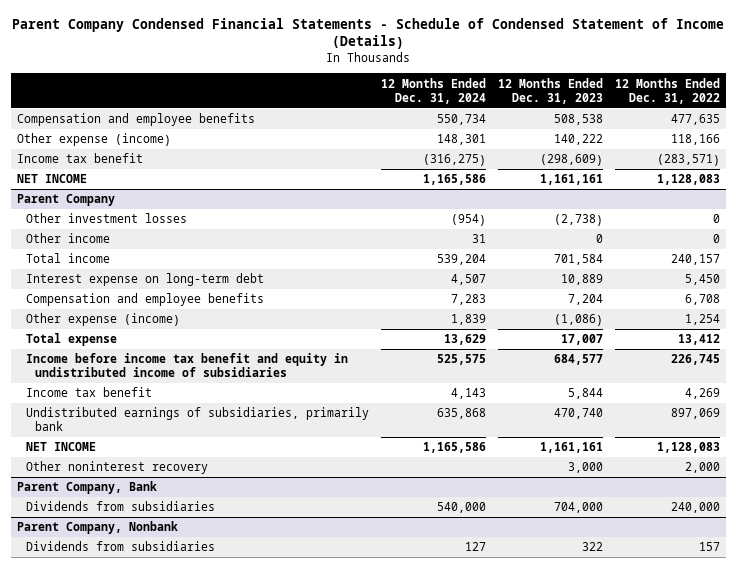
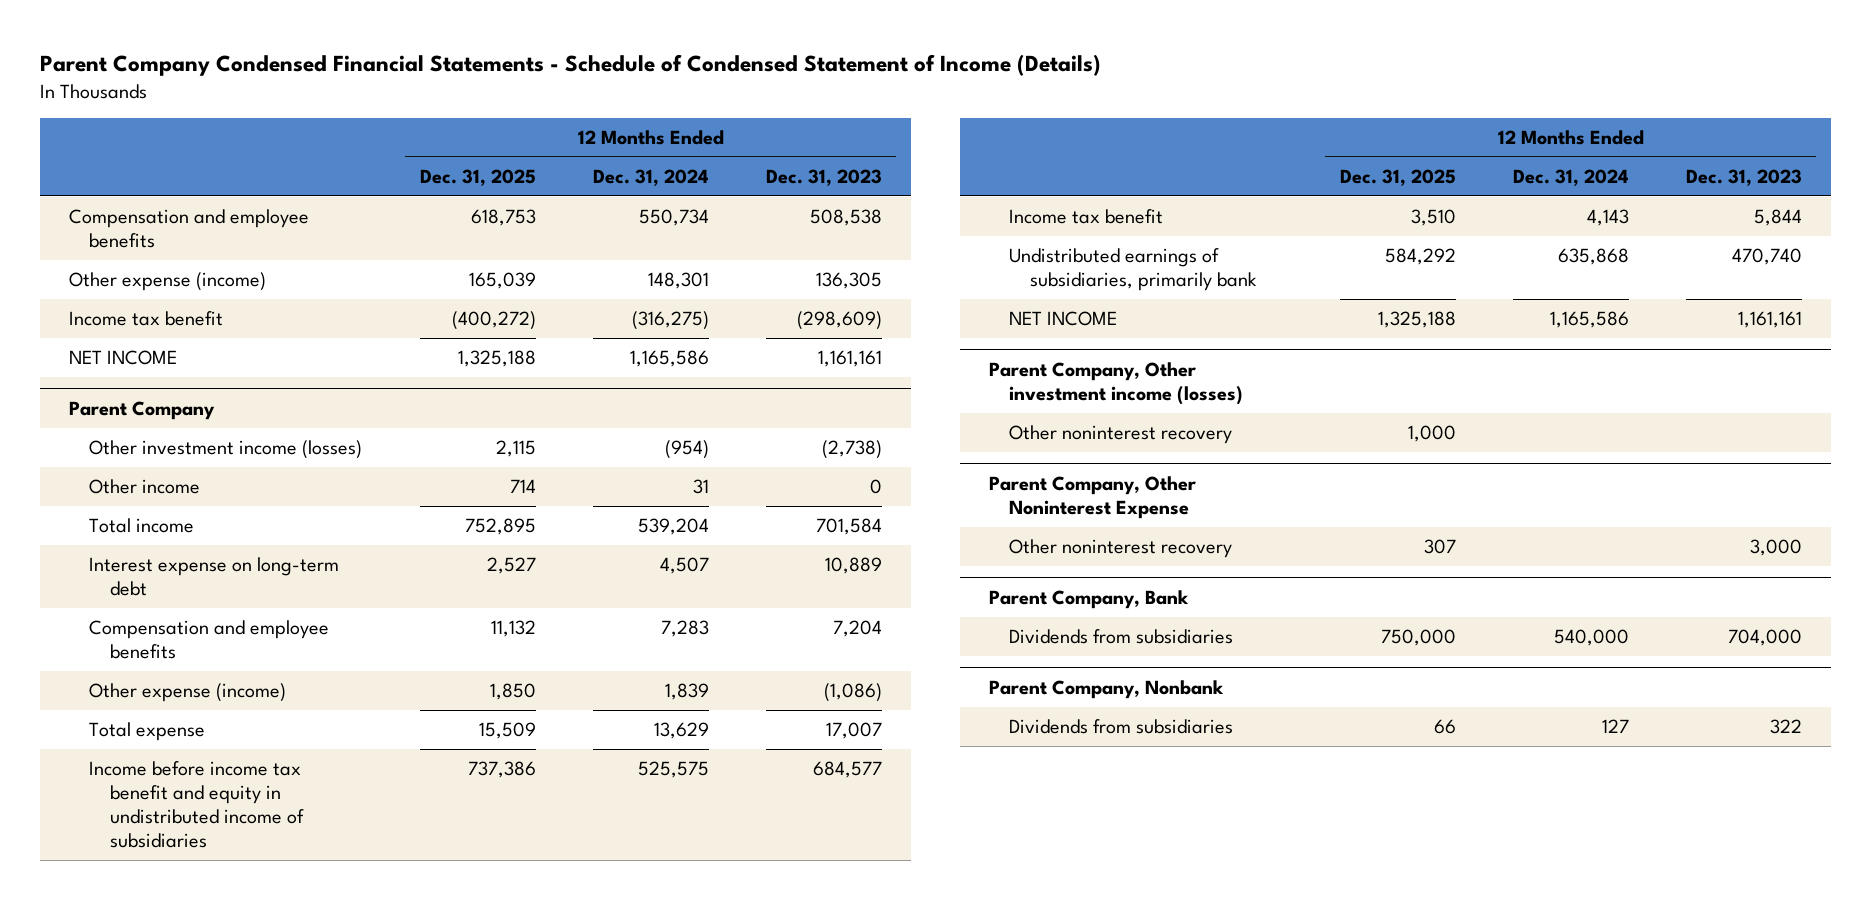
[614,77,720,104] 12 Months Ended Dec. 31, 2022 -> none
none -> [419,168,536,186] Dec. 31, 2025
[553,134,603,146] 140,222 -> [815,272,882,290] 136,305
[26,213,188,224] Other investment losses -> [89,440,363,460] Other investment income (losses)
none -> [988,362,1244,405] Parent Company, Other investment income (losses)
none -> [1009,425,1233,445] Other noninterest recovery
none -> [988,476,1196,519] Parent Company, Other Noninterest Expense

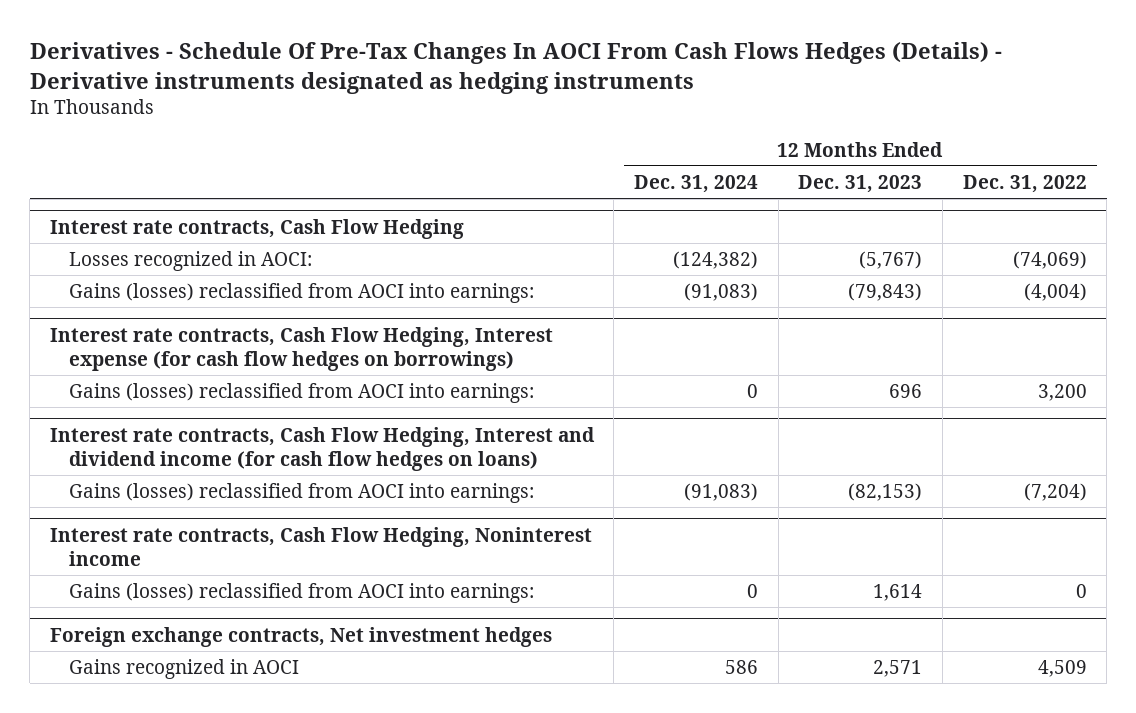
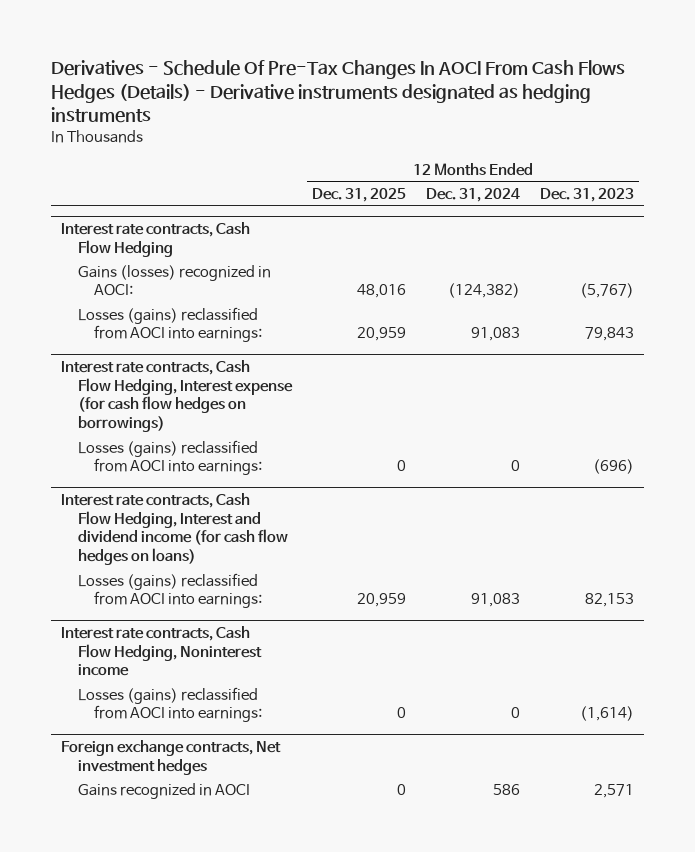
[962,174,1087,193] Dec. 31, 2022 -> none
none -> [311,187,406,202] Dec. 31, 2025
[69,251,313,272] Losses recognized in AOCI: -> [77,264,271,297] Gains (losses) recognized in AOCI:
[69,283,535,304] Gains (losses) reclassified from AOCI into earnings: -> [77,306,263,343] Losses (gains) reclassified from AOCI into earnings:
[684,283,759,302] (91,083) -> [470,327,520,342] 91,083
[848,283,923,302] (79,843) -> [585,327,635,342] 79,843
[69,383,535,404] Gains (losses) reclassified from AOCI into earnings: -> [77,439,263,476] Losses (gains) reclassified from AOCI into earnings:
[889,384,923,399] 696 -> [593,459,635,475] (696)
[69,483,535,504] Gains (losses) reclassified from AOCI into earnings: -> [77,572,263,609] Losses (gains) reclassified from AOCI into earnings:
[684,483,759,502] (91,083) -> [470,593,520,608] 91,083
[848,483,923,502] (82,153) -> [585,593,635,608] 82,153
[69,583,535,604] Gains (losses) reclassified from AOCI into earnings: -> [77,686,263,723] Losses (gains) reclassified from AOCI into earnings:
[873,584,923,602] 1,614 -> [580,706,635,722] (1,614)

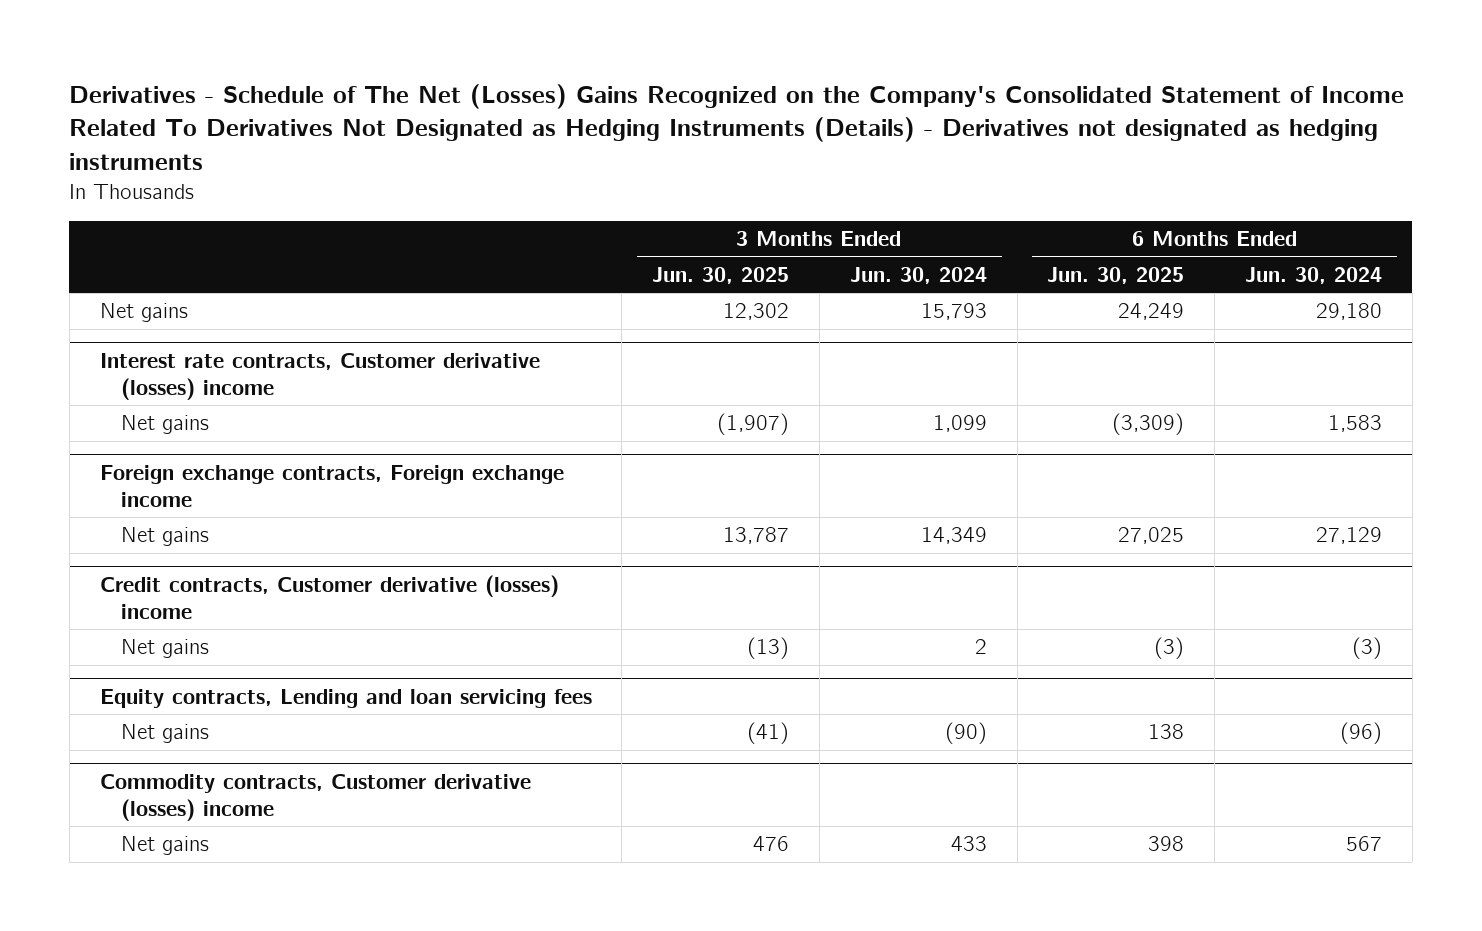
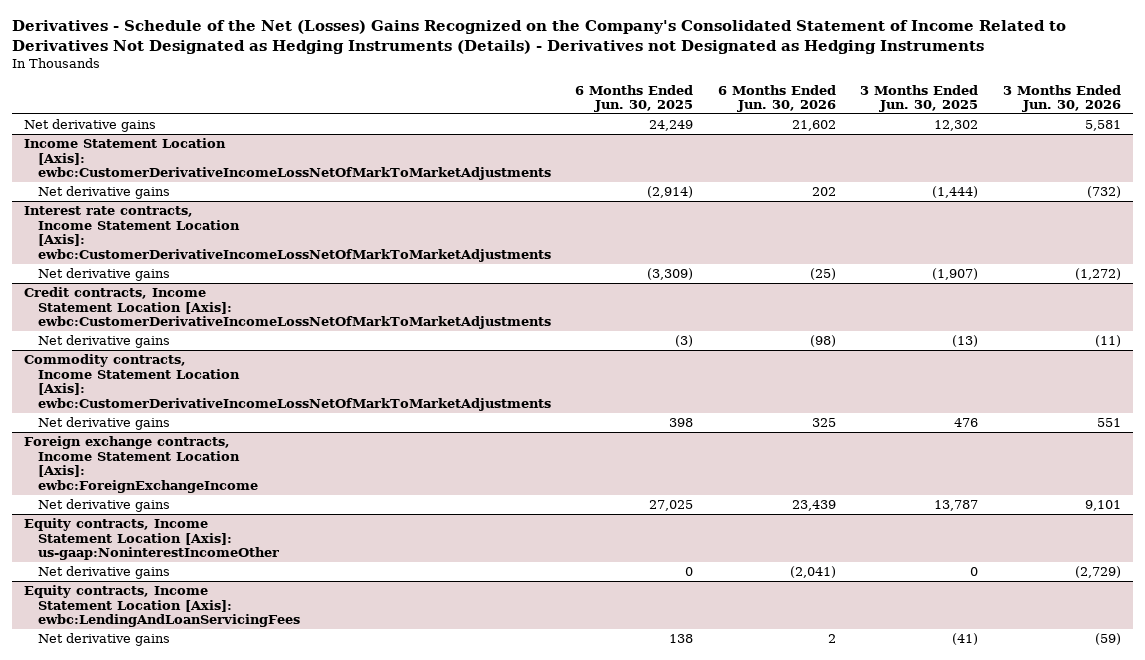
[69,83,1405,170] Derivatives - Schedule of The Net (Losses) Gains Recognized on the Company's Consolidated Statement of Income Related To Derivatives Not Designated as Hedging Instruments (Details) - Derivatives not designated as hedging instruments -> [11,20,1066,54] Derivatives - Schedule of the Net (Losses) Gains Recognized on the Company's Consolidated Statement of Income Related to Derivatives Not Designated as Hedging Instruments (Details) - Derivatives not Designated as Hedging Instruments
[849,266,987,284] Jun. 30, 2024 -> none
[1244,266,1382,284] Jun. 30, 2024 -> none
none -> [717,84,836,113] 6 Months Ended Jun. 30, 2026
none -> [1002,84,1121,113] 3 Months Ended Jun. 30, 2026
[99,352,540,400] Interest rate contracts, Customer derivative (losses) income -> none
[99,464,564,507] Foreign exchange contracts, Foreign exchange income -> none
[99,574,559,619] Credit contracts, Customer derivative (losses) income -> none
[99,688,592,708] Equity contracts, Lending and loan servicing fees -> none
[99,773,531,821] Commodity contracts, Customer derivative (losses) income -> none
[99,303,188,323] Net gains -> [23,119,156,133] Net derivative gains
none -> [23,138,551,181] Income Statement Location [Axis]: ewbc:CustomerDerivativeIncomeLossNetOfMarkToMarketAdjustments
[120,415,209,435] Net gains -> [37,186,170,200] Net derivative gains
[717,413,790,436] (1,907) -> [932,186,979,199] (1,444)
[1112,413,1185,436] (3,309) -> [647,186,694,199] (2,914)
none -> [23,206,551,262] Interest rate contracts, Income Statement Location [Axis]: ewbc:CustomerDerivativeIncomeLossNetOfMarkToMarketAdjustments
[120,527,209,547] Net gains -> [37,268,170,282] Net derivative gains
[723,527,790,545] 13,787 -> [932,268,979,281] (1,907)
[1118,527,1185,545] 27,025 -> [647,268,694,281] (3,309)
none -> [23,287,551,330] Credit contracts, Income Statement Location [Axis]: ewbc:CustomerDerivativeIncomeLossNetOfMarkToMarketAdjustments
[120,639,209,659] Net gains -> [37,335,170,349] Net derivative gains
none -> [23,354,551,411] Commodity contracts, Income Statement Location [Axis]: ewbc:CustomerDerivativeIncomeLossNetOfMarkToMarketAdjustments
[120,724,209,744] Net gains -> [37,417,170,431] Net derivative gains
[747,722,790,745] (41) -> [954,418,979,428] 476
[1148,724,1185,740] 138 -> [669,418,694,428] 398
none -> [23,436,258,493] Foreign exchange contracts, Income Statement Location [Axis]: ewbc:ForeignExchangeIncome
[120,836,209,856] Net gains -> [37,499,170,513] Net derivative gains
[753,836,790,852] 476 -> [934,500,979,512] 13,787
[1148,836,1185,852] 398 -> [649,500,694,512] 27,025
none -> [23,518,279,561] Equity contracts, Income Statement Location [Axis]: us-gaap:NoninterestIncomeOther
none -> [37,566,170,580] Net derivative gains
none -> [23,585,300,628] Equity contracts, Income Statement Location [Axis]: ewbc:LendingAndLoanServicingFees
none -> [37,633,170,647] Net derivative gains

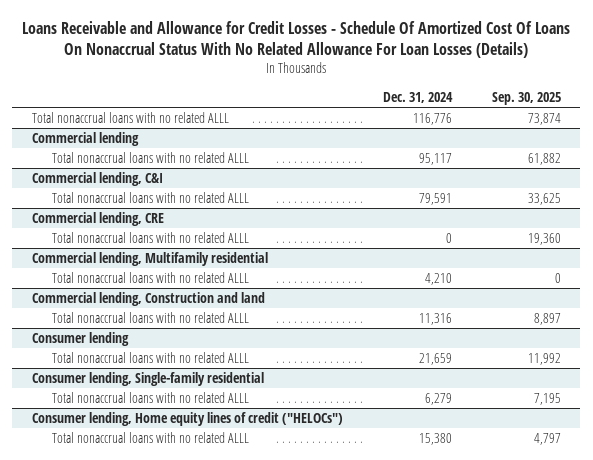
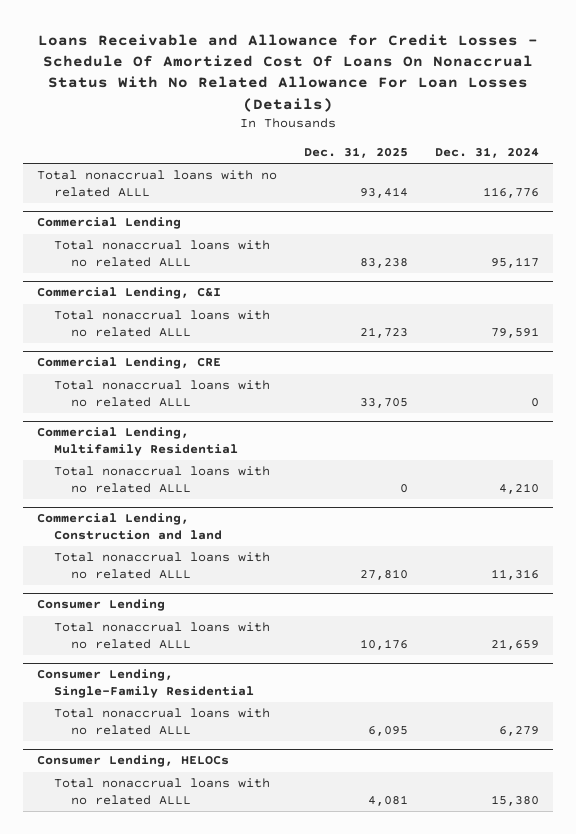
[491,91,561,105] Sep. 30, 2025 -> none
none -> [304,147,409,159] Dec. 31, 2025
[32,131,140,146] Commercial lending -> [36,217,181,230] Commercial Lending
[32,171,164,186] Commercial lending, C&I -> [36,287,221,300] Commercial Lending, C&I
[32,211,165,226] Commercial lending, CRE -> [36,357,221,370] Commercial Lending, CRE
[32,251,269,266] Commercial lending, Multifamily residential -> [36,427,238,456] Commercial Lending, Multifamily Residential
[32,291,266,306] Commercial lending, Construction and land -> [36,513,222,540] Commercial Lending, Construction and land
[32,331,130,346] Consumer lending -> [36,599,165,612] Consumer Lending
[32,371,265,386] Consumer lending, Single-family residential -> [36,669,254,698] Consumer Lending, Single-Family Residential
[32,411,344,426] Consumer lending, Home equity lines of credit ("HELOCs") -> none
none -> [36,755,229,768] Consumer Lending, HELOCs

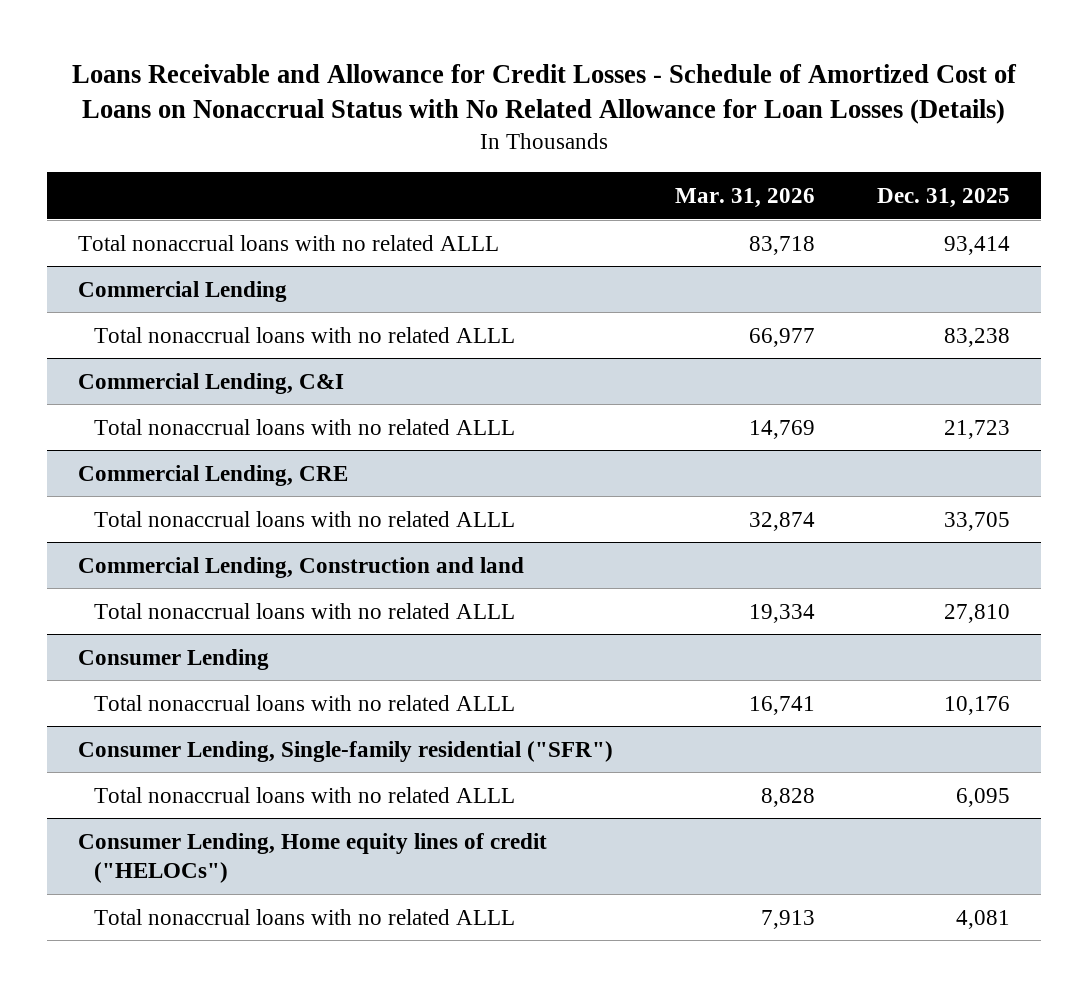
[38,33,539,112] Loans Receivable and Allowance for Credit Losses - Schedule Of Amortized Cost Of Loans On Nonaccrual Status With No Related Allowance For Loan Losses (Details) -> [71,63,1017,125] Loans Receivable and Allowance for Credit Losses - Schedule of Amortized Cost of Loans on Nonaccrual Status with No Related Allowance for Loan Losses (Details)
[435,147,540,159] Dec. 31, 2024 -> none
none -> [674,188,815,209] Mar. 31, 2026
[36,427,238,456] Commercial Lending, Multifamily Residential -> none
[53,466,270,493] Total nonaccrual loans with no related ALLL -> none
[36,669,254,698] Consumer Lending, Single-Family Residential -> [78,740,614,762] Consumer Lending, Single-family residential ("SFR")
[36,755,229,768] Consumer Lending, HELOCs -> none
none -> [78,832,548,883] Consumer Lending, Home equity lines of credit ("HELOCs")

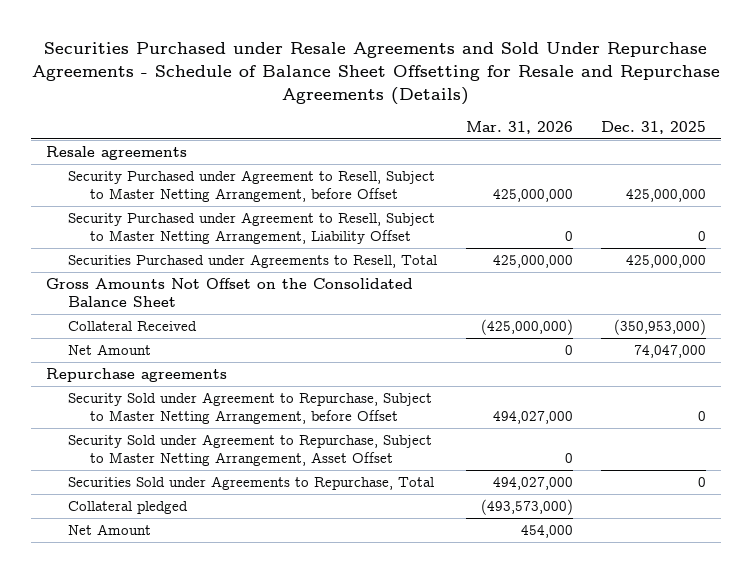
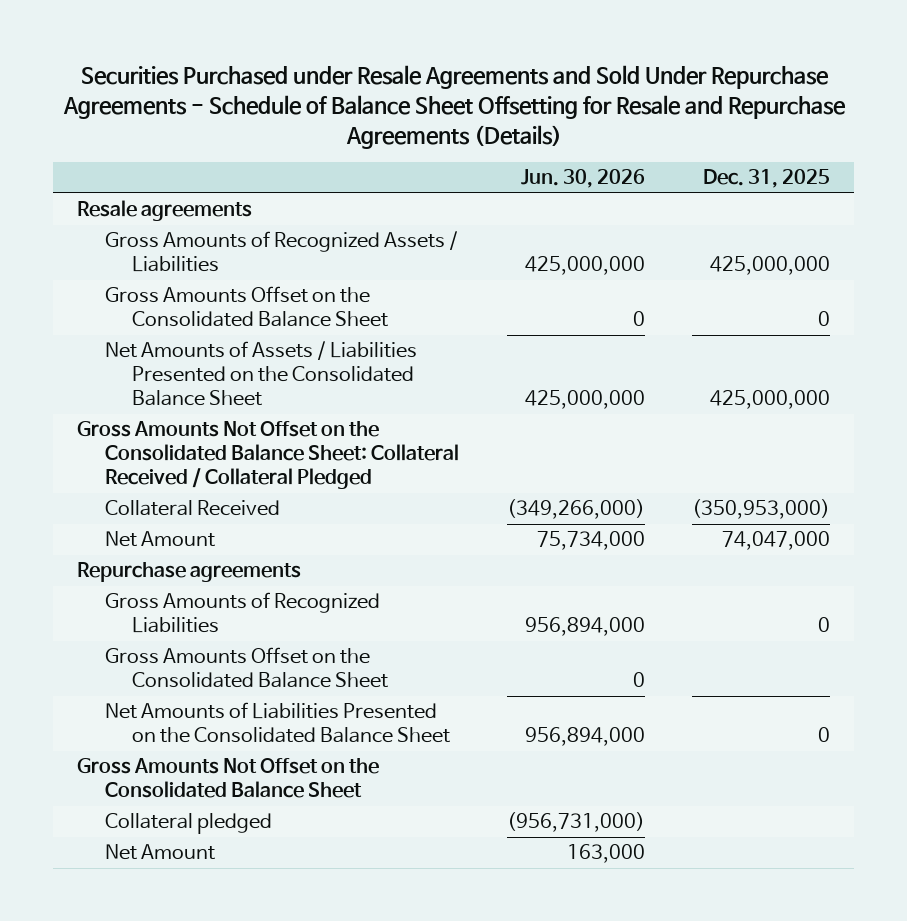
[465,121,573,135] Mar. 31, 2026 -> none
none -> [520,169,645,189] Jun. 30, 2026
[68,169,436,202] Security Purchased under Agreement to Resell, Subject to Master Netting Arrangement, before Offset -> [104,231,458,273] Gross Amounts of Recognized Assets / Liabilities
[68,211,436,244] Security Purchased under Agreement to Resell, Subject to Master Netting Arrangement, Liability Offset -> [104,286,389,328] Gross Amounts Offset on the Consolidated Balance Sheet
[68,253,438,268] Securities Purchased under Agreements to Resell, Total -> [104,341,417,407] Net Amounts of Assets / Liabilities Presented on the Consolidated Balance Sheet
none -> [76,421,459,490] Gross Amounts Not Offset on the Consolidated Balance Sheet: Collateral Received / Collateral Pledged
[68,391,433,424] Security Sold under Agreement to Repurchase, Subject to Master Netting Arrangement, before Offset -> [104,592,380,634] Gross Amounts of Recognized Liabilities
[68,433,433,466] Security Sold under Agreement to Repurchase, Subject to Master Netting Arrangement, Asset Offset -> [104,647,389,689] Gross Amounts Offset on the Consolidated Balance Sheet
[68,475,435,490] Securities Sold under Agreements to Repurchase, Total -> [104,702,451,744] Net Amounts of Liabilities Presented on the Consolidated Balance Sheet
[45,277,413,307] Gross Amounts Not Offset on the Consolidated Balance Sheet -> [76,758,379,799] Gross Amounts Not Offset on the Consolidated Balance Sheet

